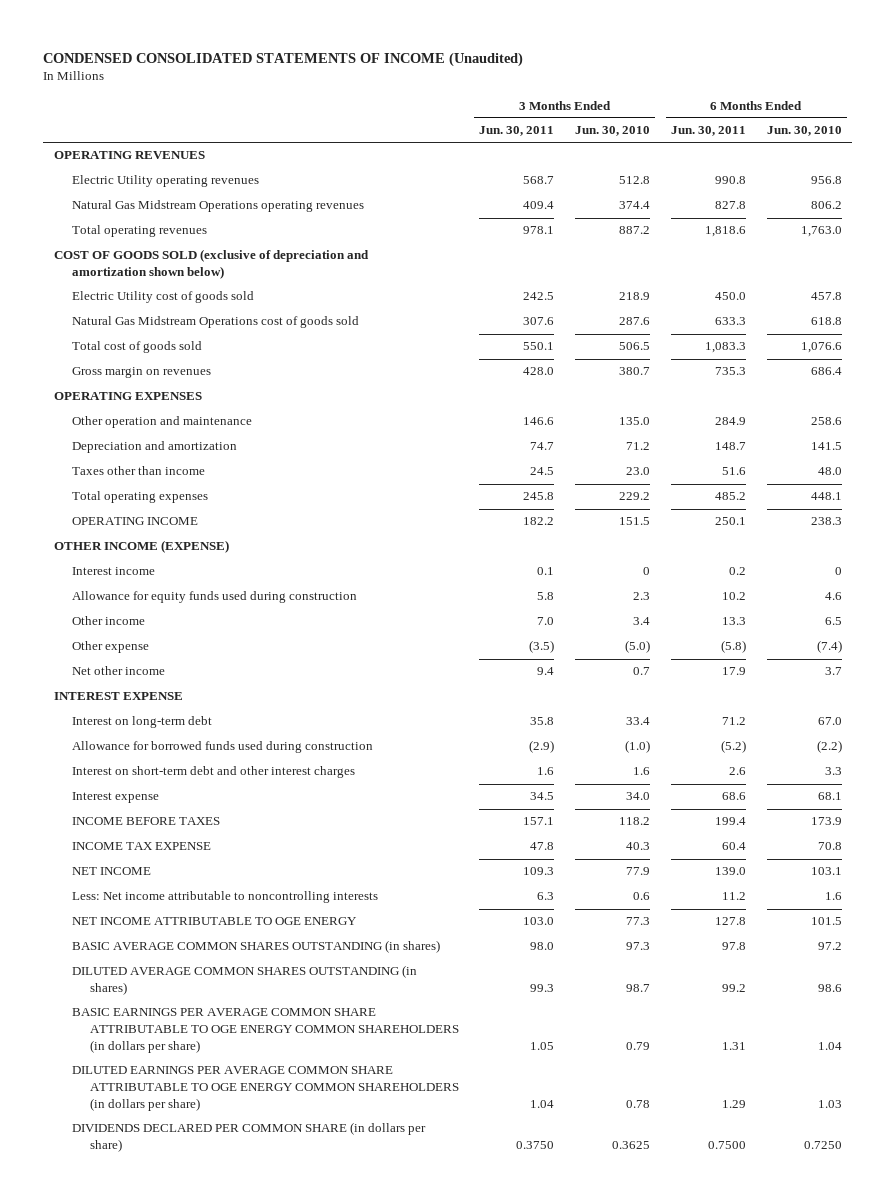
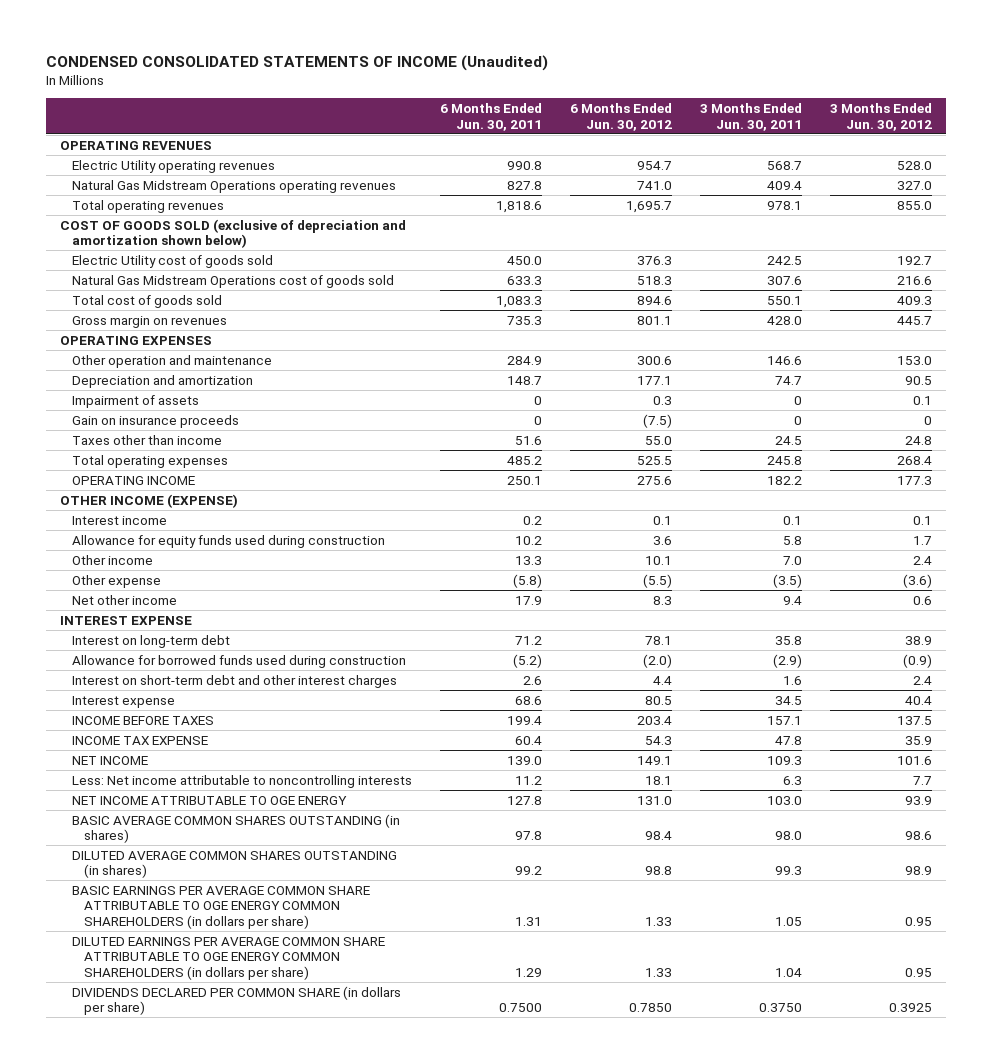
[575,126,651,137] Jun. 30, 2010 -> none
[766,126,842,137] Jun. 30, 2010 -> none
none -> [569,102,672,131] 6 Months Ended Jun. 30, 2012
none -> [830,102,933,131] 3 Months Ended Jun. 30, 2012
none -> [71,394,199,408] Impairment of assets
none -> [71,414,239,428] Gain on insurance proceeds

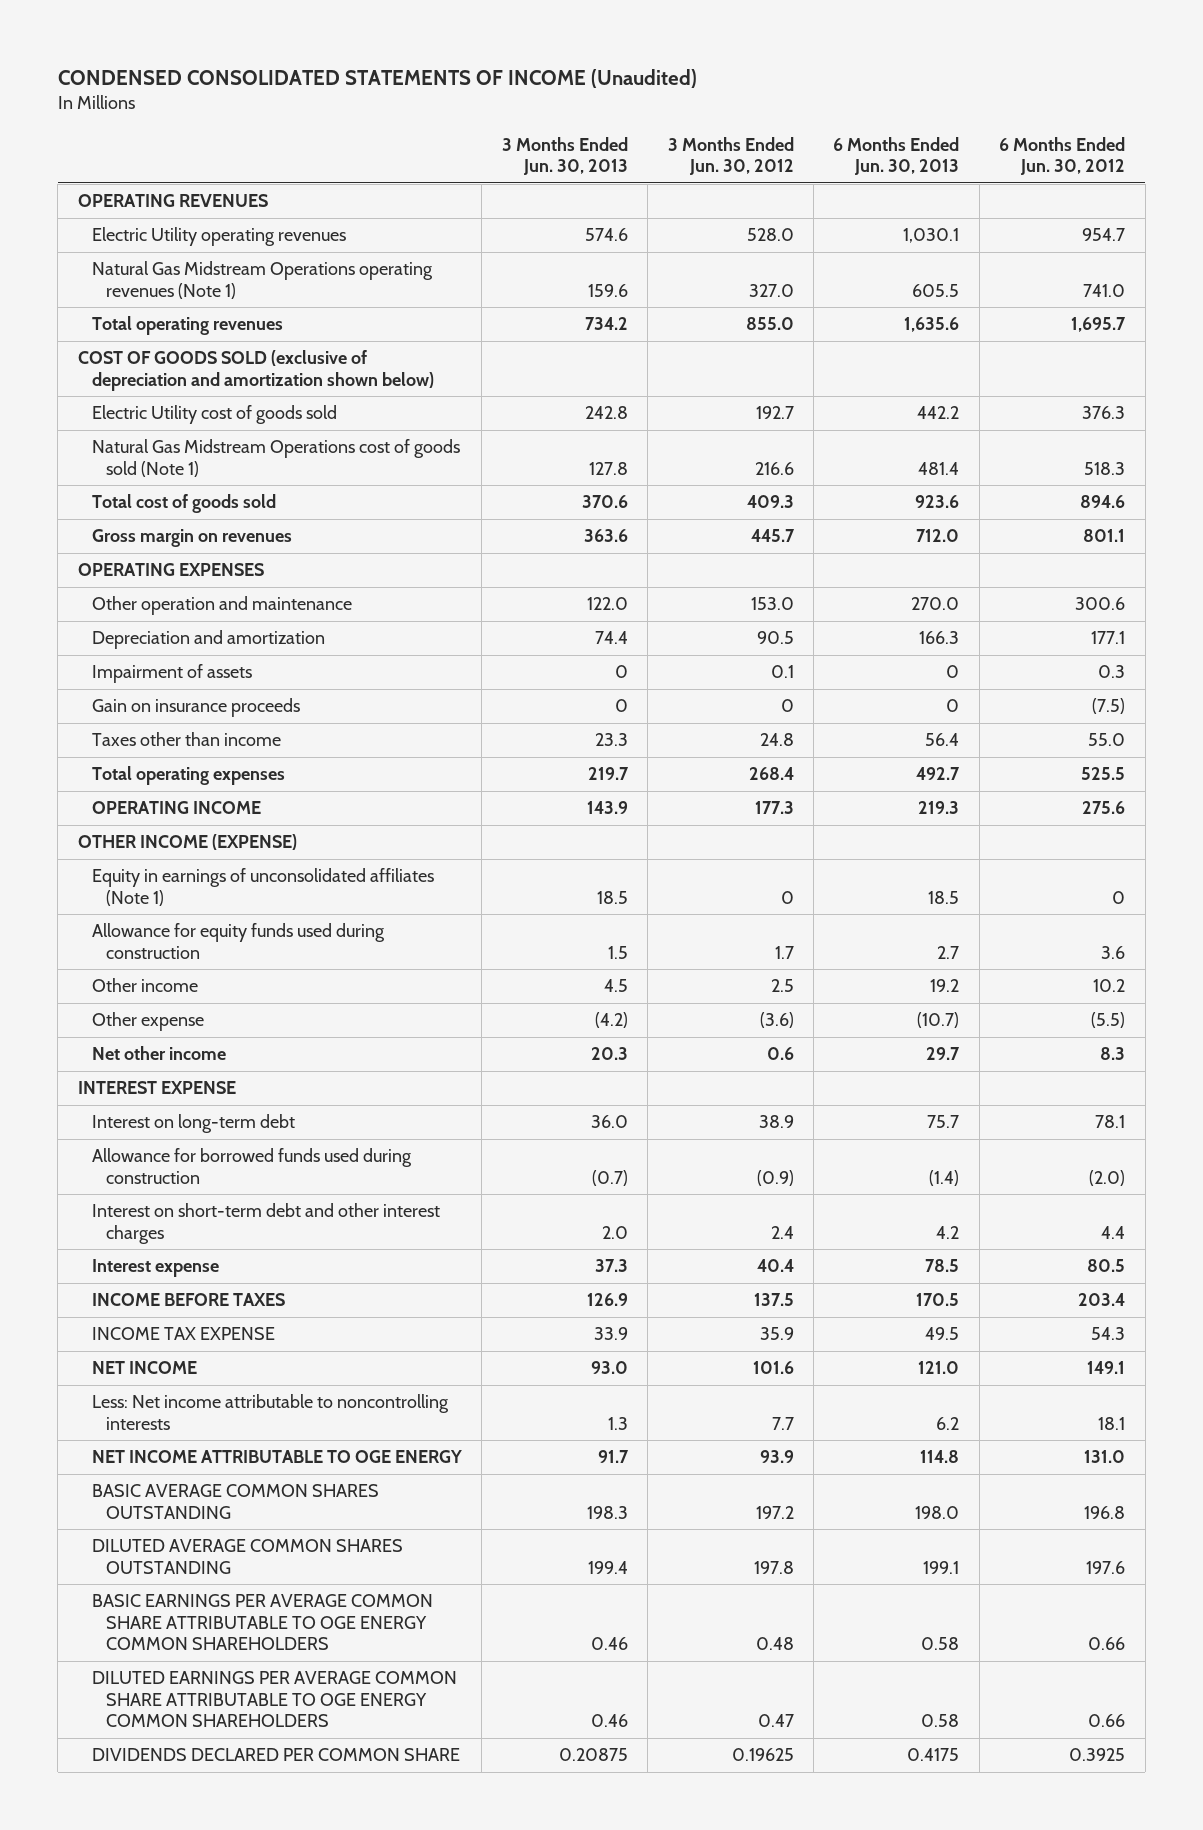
[439,102,542,131] 6 Months Ended Jun. 30, 2011 -> none
[700,102,803,131] 3 Months Ended Jun. 30, 2011 -> none
none -> [501,136,628,175] 3 Months Ended Jun. 30, 2013
none -> [833,136,960,175] 6 Months Ended Jun. 30, 2013
[71,179,396,193] Natural Gas Midstream Operations operating revenues -> [91,261,433,299] Natural Gas Midstream Operations operating revenues (Note 1)
[71,274,394,288] Natural Gas Midstream Operations cost of goods sold -> [91,439,460,477] Natural Gas Midstream Operations cost of goods sold (Note 1)
[71,515,167,525] Interest income -> none
none -> [91,868,434,906] Equity in earnings of unconsolidated affiliates (Note 1)
[644,555,672,565] 10.1 -> [1093,979,1126,993] 10.2
[913,555,933,565] 2.4 -> [770,979,794,993] 2.5
[71,813,400,844] BASIC AVERAGE COMMON SHARES OUTSTANDING (in shares) -> [91,1484,379,1519] BASIC AVERAGE COMMON SHARES OUTSTANDING
[644,831,672,841] 98.4 -> [1084,1505,1126,1519] 196.8
[905,831,933,841] 98.6 -> [755,1505,794,1519] 197.2
[71,850,397,879] DILUTED AVERAGE COMMON SHARES OUTSTANDING (in shares) -> [91,1539,403,1574] DILUTED AVERAGE COMMON SHARES OUTSTANDING
[644,866,672,876] 98.8 -> [1086,1560,1126,1574] 197.6
[905,866,933,876] 98.9 -> [753,1560,794,1574] 197.8
[71,885,370,930] BASIC EARNINGS PER AVERAGE COMMON SHARE ATTRIBUTABLE TO OGE ENERGY COMMON SHAREHOLDERS (in dollars per share) -> [91,1594,433,1650] BASIC EARNINGS PER AVERAGE COMMON SHARE ATTRIBUTABLE TO OGE ENERGY COMMON SHAREHOLDERS
[644,917,672,927] 1.33 -> [1088,1636,1126,1650] 0.66
[905,917,933,927] 0.95 -> [755,1636,794,1650] 0.48
[71,936,385,981] DILUTED EARNINGS PER AVERAGE COMMON SHARE ATTRIBUTABLE TO OGE ENERGY COMMON SHAREHOLDERS (in dollars per share) -> [91,1671,457,1727] DILUTED EARNINGS PER AVERAGE COMMON SHARE ATTRIBUTABLE TO OGE ENERGY COMMON SHAREHOLDERS
[644,968,672,978] 1.33 -> [1088,1713,1126,1727] 0.66
[905,968,933,978] 0.95 -> [757,1713,794,1727] 0.47
[71,985,401,1016] DIVIDENDS DECLARED PER COMMON SHARE (in dollars per share) -> [91,1748,460,1762] DIVIDENDS DECLARED PER COMMON SHARE
[628,1003,672,1013] 0.7850 -> [1069,1748,1126,1762] 0.3925
[889,1003,933,1013] 0.3925 -> [731,1748,794,1762] 0.19625

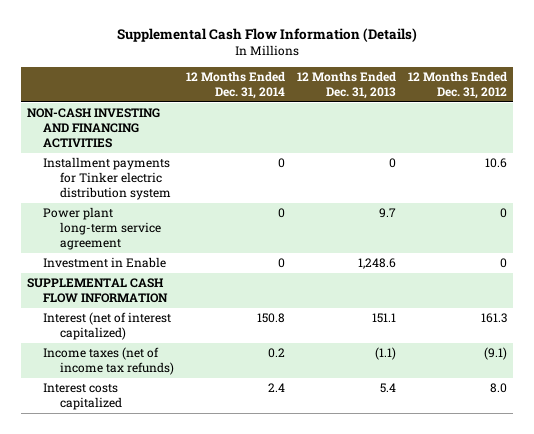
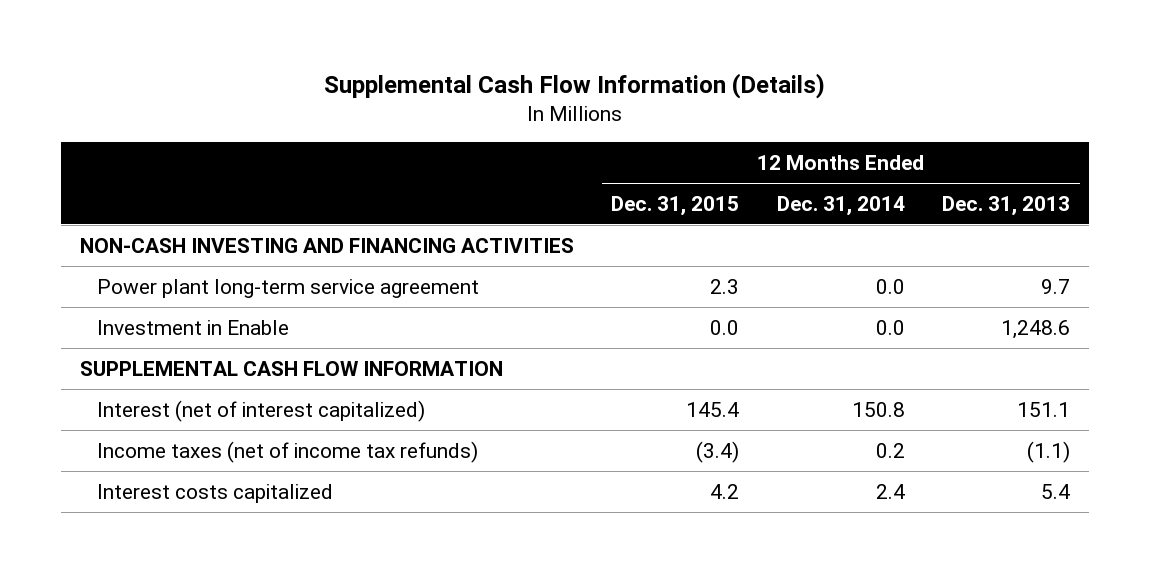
[407,71,507,99] 12 Months Ended Dec. 31, 2012 -> none
none -> [611,195,740,216] Dec. 31, 2015
[43,157,171,201] Installment payments for Tinker electric distribution system -> none
[277,208,285,219] 0 -> [875,278,905,294] 0.0
[277,258,285,269] 0 -> [875,319,905,335] 0.0

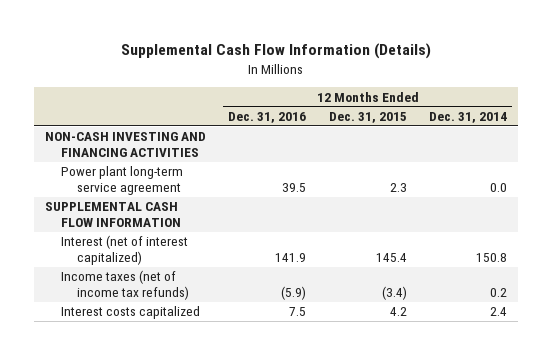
[942,195,1071,216] Dec. 31, 2013 -> none
none -> [228,112,307,124] Dec. 31, 2016
[97,319,290,335] Investment in Enable -> none

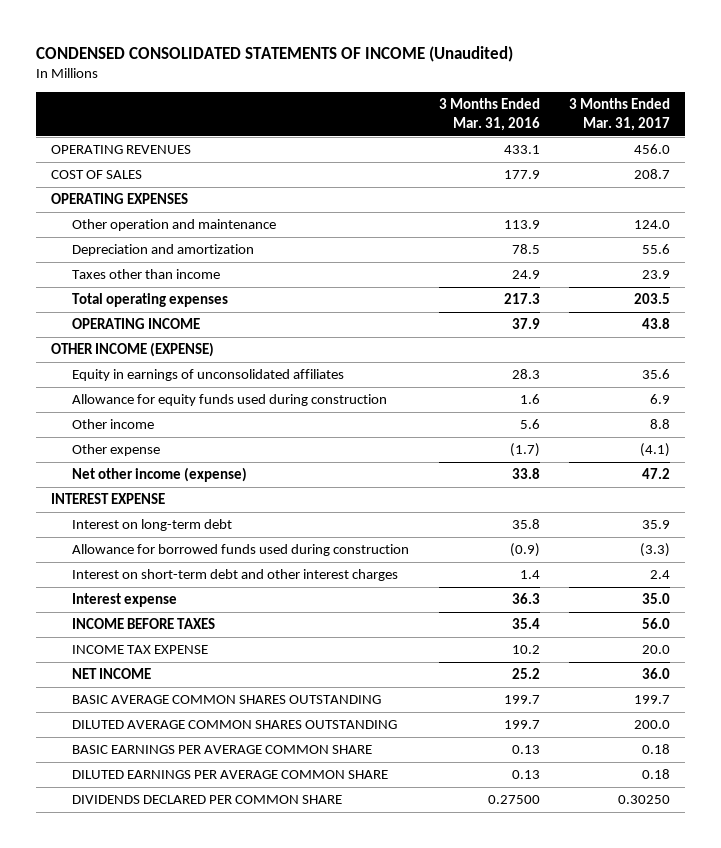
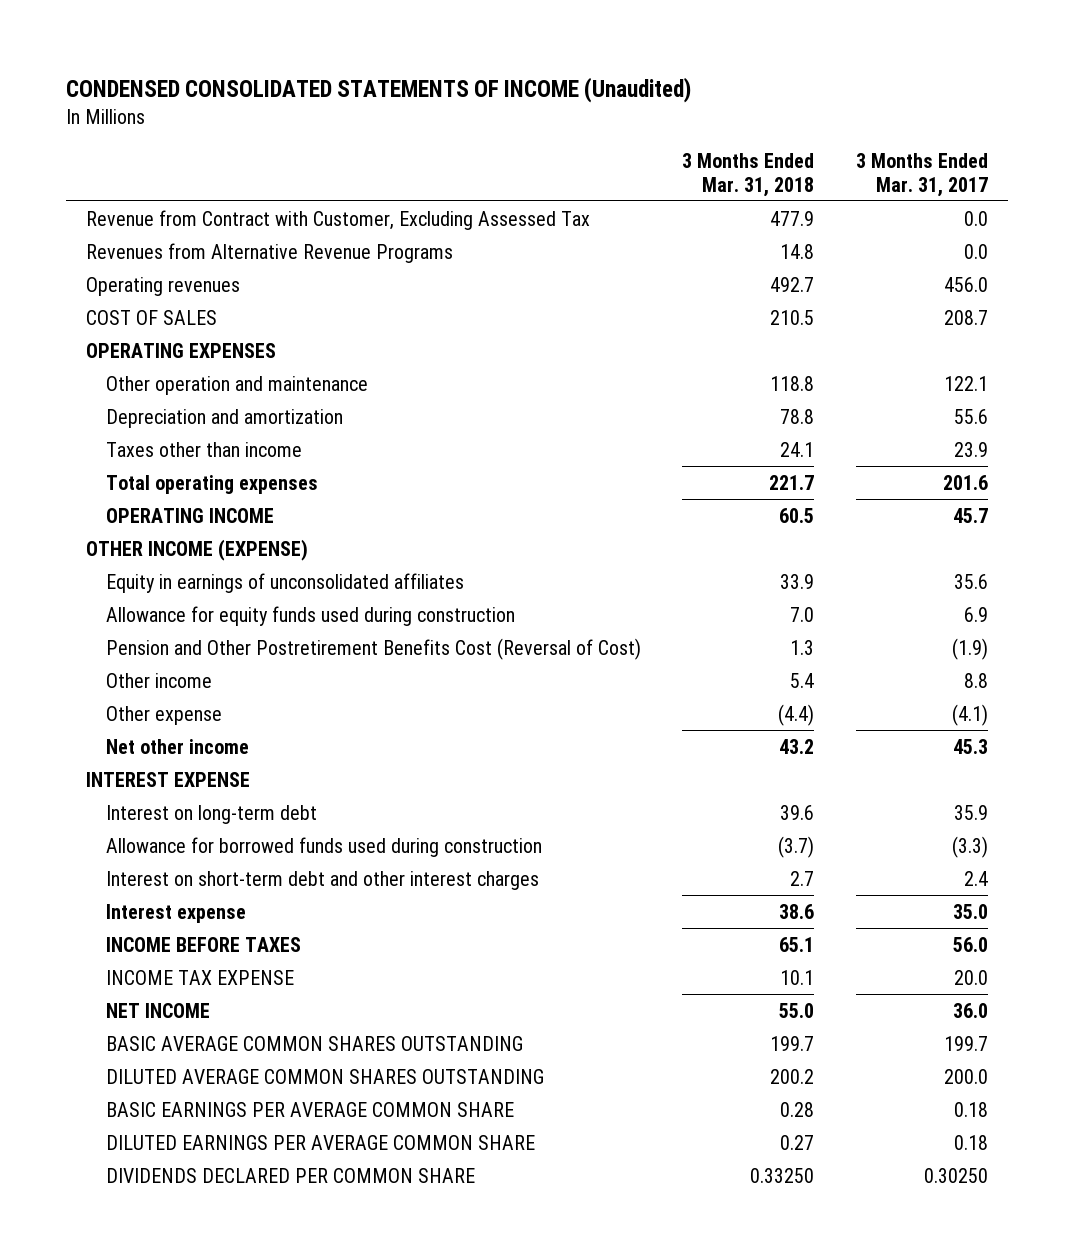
[438,98,540,131] 3 Months Ended Mar. 31, 2016 -> none
none -> [682,152,815,197] 3 Months Ended Mar. 31, 2018
none -> [86,209,591,230] Revenue from Contract with Customer, Excluding Assessed Tax
none -> [86,242,454,263] Revenues from Alternative Revenue Programs
[51,145,192,155] OPERATING REVENUES -> [86,276,241,296] Operating revenues
[634,220,671,230] 124.0 -> [943,375,988,391] 122.1
[634,293,671,305] 203.5 -> [942,474,988,490] 201.6
[642,318,671,330] 43.8 -> [952,507,988,523] 45.7
none -> [106,637,642,660] Pension and Other Postretirement Benefits Cost (Reversal of Cost)
[72,467,248,483] Net other income (expense) -> [106,738,250,754] Net other income
[642,468,671,480] 47.2 -> [952,738,988,754] 45.3

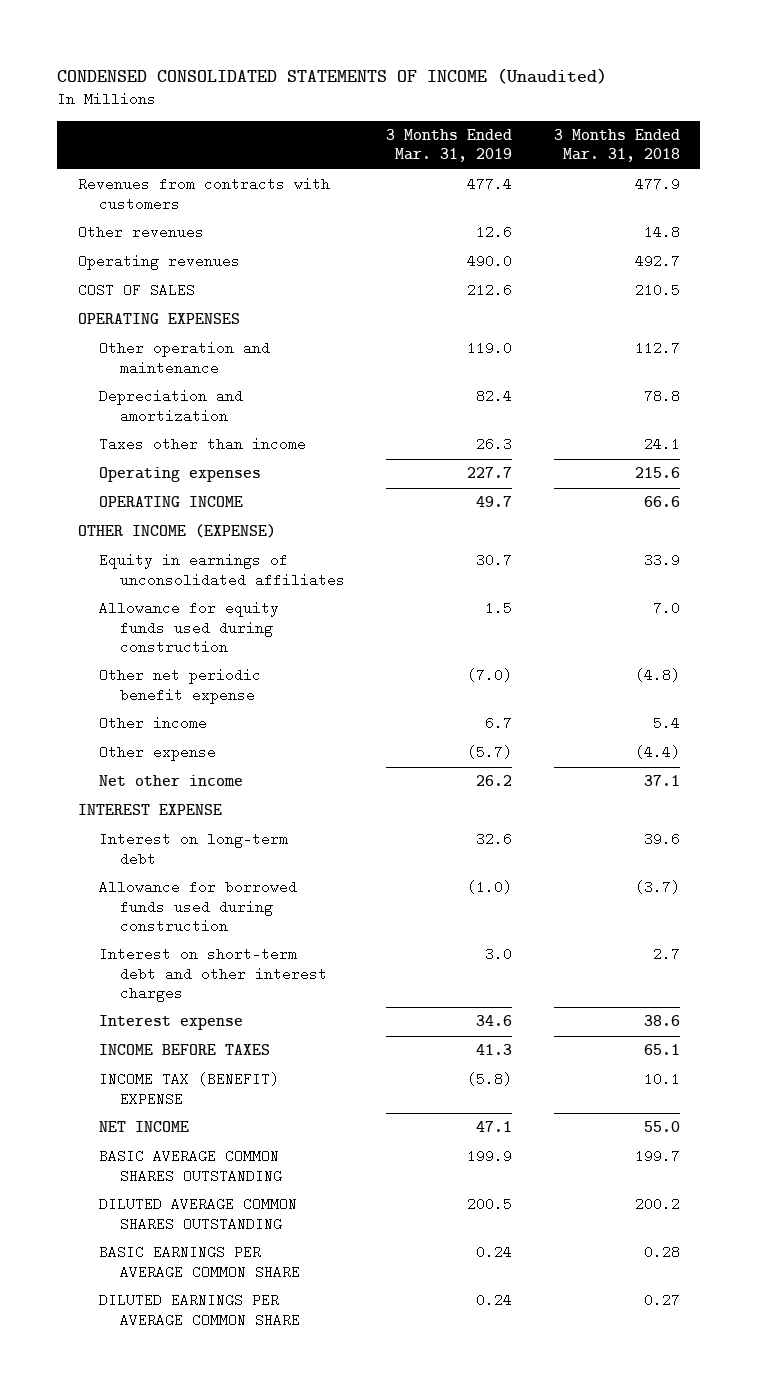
[855,152,988,197] 3 Months Ended Mar. 31, 2017 -> none
none -> [386,129,513,163] 3 Months Ended Mar. 31, 2019
[86,209,591,230] Revenue from Contract with Customer, Excluding Assessed Tax -> [77,177,330,211] Revenues from contracts with customers
[86,242,454,263] Revenues from Alternative Revenue Programs -> [77,225,204,240] Other revenues
[770,375,815,391] 118.8 -> [634,341,680,356] 112.7
[106,474,319,494] Total operating expenses -> [98,467,261,483] Operating expenses
[769,474,815,490] 221.7 -> [634,467,680,479] 215.6
[779,507,815,523] 60.5 -> [643,496,680,508] 66.6
[106,637,642,660] Pension and Other Postretirement Benefits Cost (Reversal of Cost) -> none
none -> [98,668,261,704] Other net periodic benefit expense
[779,738,815,754] 43.2 -> [643,775,680,787] 37.1
[106,969,295,985] INCOME TAX EXPENSE -> [98,1072,279,1106] INCOME TAX (BENEFIT) EXPENSE
[106,1167,476,1183] DIVIDENDS DECLARED PER COMMON SHARE -> none

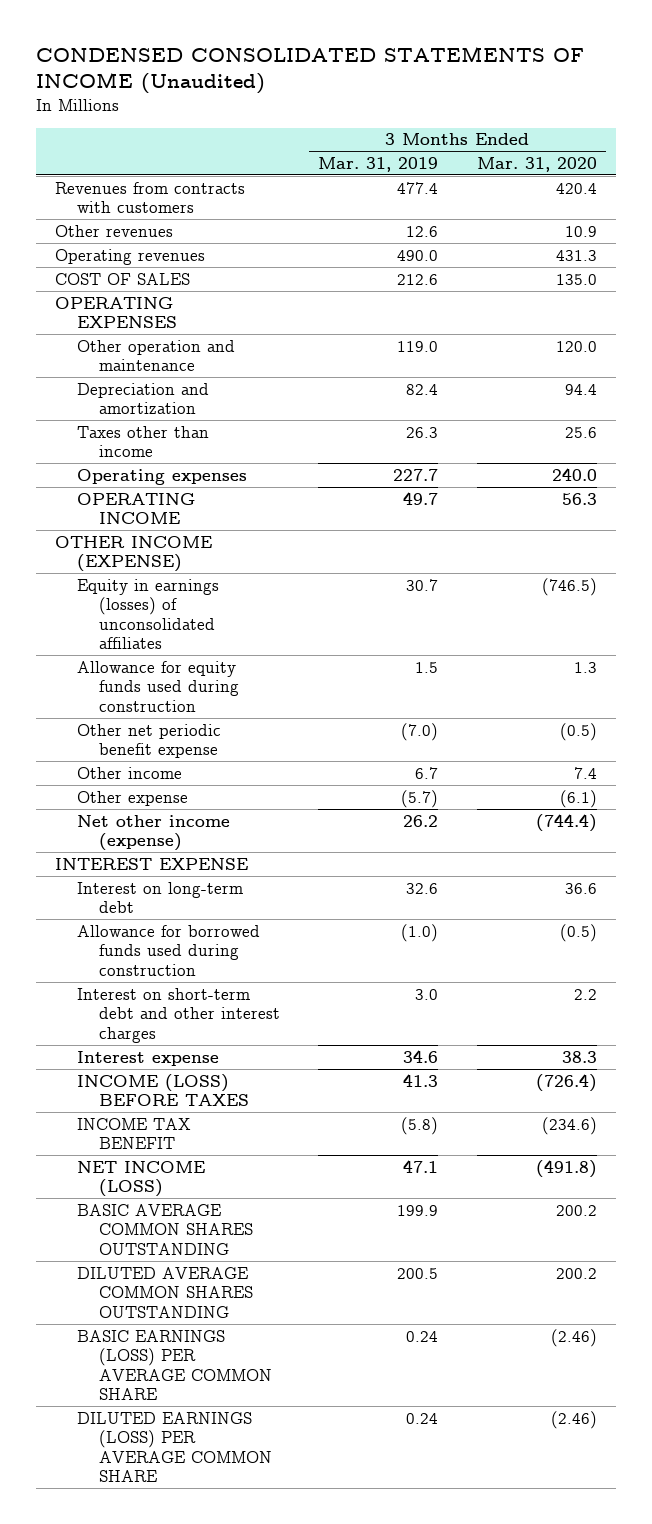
[553,129,680,163] 3 Months Ended Mar. 31, 2018 -> none
none -> [476,156,597,172] Mar. 31, 2020
[98,553,345,587] Equity in earnings of unconsolidated affiliates -> [77,578,220,650] Equity in earnings (losses) of unconsolidated affiliates
[98,775,243,787] Net other income -> [77,814,231,852] Net other income (expense)
[98,1044,270,1056] INCOME BEFORE TAXES -> [77,1073,250,1107] INCOME (LOSS) BEFORE TAXES
[98,1072,279,1106] INCOME TAX (BENEFIT) EXPENSE -> [77,1117,192,1150] INCOME TAX BENEFIT
[98,1121,189,1133] NET INCOME -> [77,1160,206,1198] NET INCOME (LOSS)
[98,1245,300,1279] BASIC EARNINGS PER AVERAGE COMMON SHARE -> [77,1329,273,1401] BASIC EARNINGS (LOSS) PER AVERAGE COMMON SHARE
[98,1293,300,1327] DILUTED EARNINGS PER AVERAGE COMMON SHARE -> [77,1411,273,1483] DILUTED EARNINGS (LOSS) PER AVERAGE COMMON SHARE

